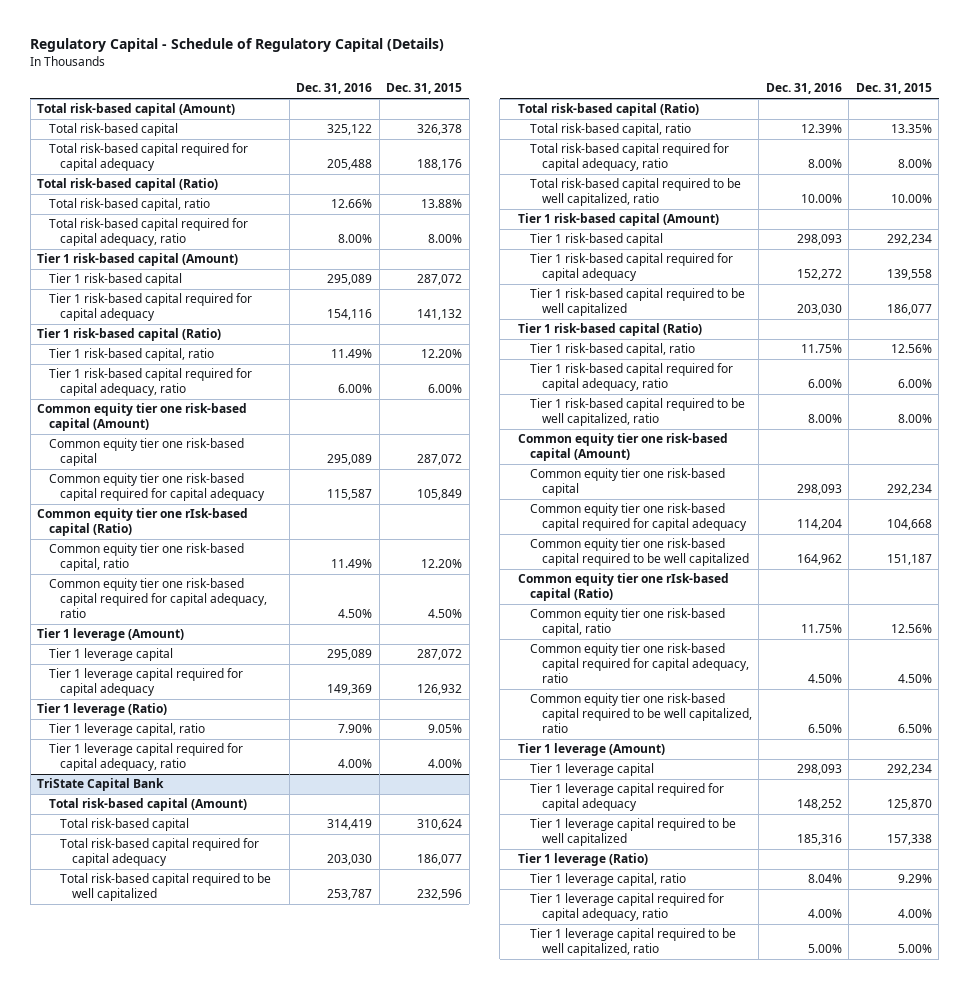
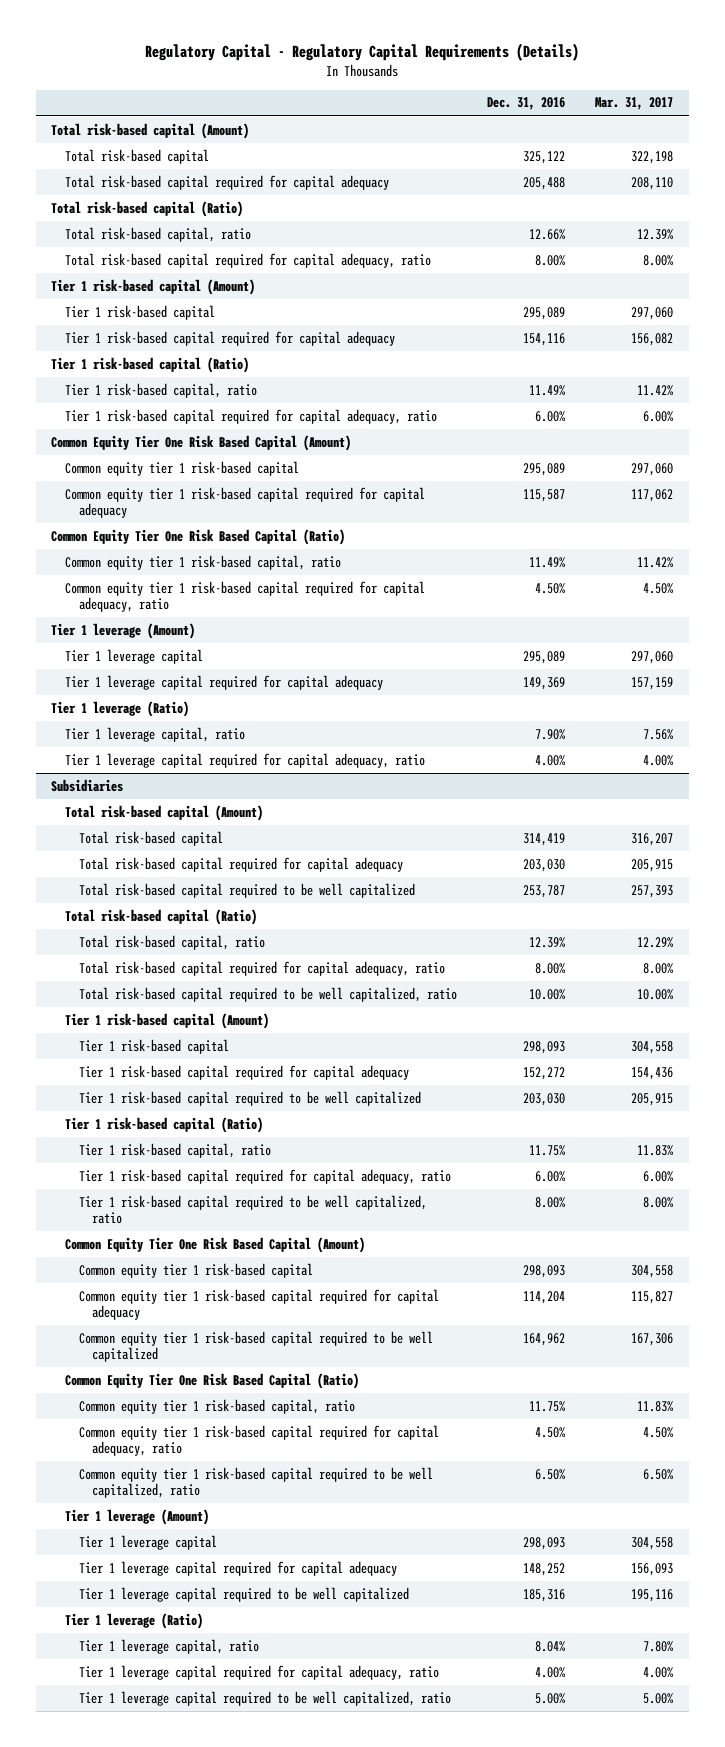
[30,38,445,53] Regulatory Capital - Schedule of Regulatory Capital (Details) -> [145,43,580,62] Regulatory Capital - Regulatory Capital Requirements (Details)
[386,83,463,95] Dec. 31, 2015 -> none
none -> [595,97,674,111] Mar. 31, 2017
[37,403,248,432] Common equity tier one risk-based capital (Amount) -> [51,434,352,451] Common Equity Tier One Risk Based Capital (Amount)
[48,438,244,467] Common equity tier one risk-based capital -> [64,460,299,476] Common equity tier 1 risk-based capital
[48,473,266,502] Common equity tier one risk-based capital required for capital adequacy -> [64,486,425,519] Common equity tier 1 risk-based capital required for capital adequacy
[37,508,249,537] Common equity tier one rIsk-based capital (Ratio) -> [51,528,346,545] Common Equity Tier One Risk Based Capital (Ratio)
[48,543,244,572] Common equity tier one risk-based capital, ratio -> [64,554,341,570] Common equity tier 1 risk-based capital, ratio
[48,578,268,619] Common equity tier one risk-based capital required for capital adequacy, ratio -> [64,580,425,613] Common equity tier 1 risk-based capital required for capital adequacy, ratio
[37,778,165,792] TriState Capital Bank -> [51,778,124,792] Subsidiaries
[518,433,729,462] Common equity tier one risk-based capital (Amount) -> [64,1236,365,1253] Common Equity Tier One Risk Based Capital (Amount)
[529,468,725,497] Common equity tier one risk-based capital -> [78,1262,313,1278] Common equity tier 1 risk-based capital
[529,503,747,532] Common equity tier one risk-based capital required for capital adequacy -> [78,1288,439,1321] Common equity tier 1 risk-based capital required for capital adequacy
[529,538,749,567] Common equity tier one risk-based capital required to be well capitalized -> [78,1330,433,1363] Common equity tier 1 risk-based capital required to be well capitalized
[518,573,730,602] Common equity tier one rIsk-based capital (Ratio) -> [64,1372,359,1389] Common Equity Tier One Risk Based Capital (Ratio)
[529,608,725,637] Common equity tier one risk-based capital, ratio -> [78,1398,355,1414] Common equity tier 1 risk-based capital, ratio
[529,643,749,684] Common equity tier one risk-based capital required for capital adequacy, ratio -> [78,1424,439,1457] Common equity tier 1 risk-based capital required for capital adequacy, ratio
[529,693,752,734] Common equity tier one risk-based capital required to be well capitalized, ratio -> [78,1466,433,1499] Common equity tier 1 risk-based capital required to be well capitalized, ratio

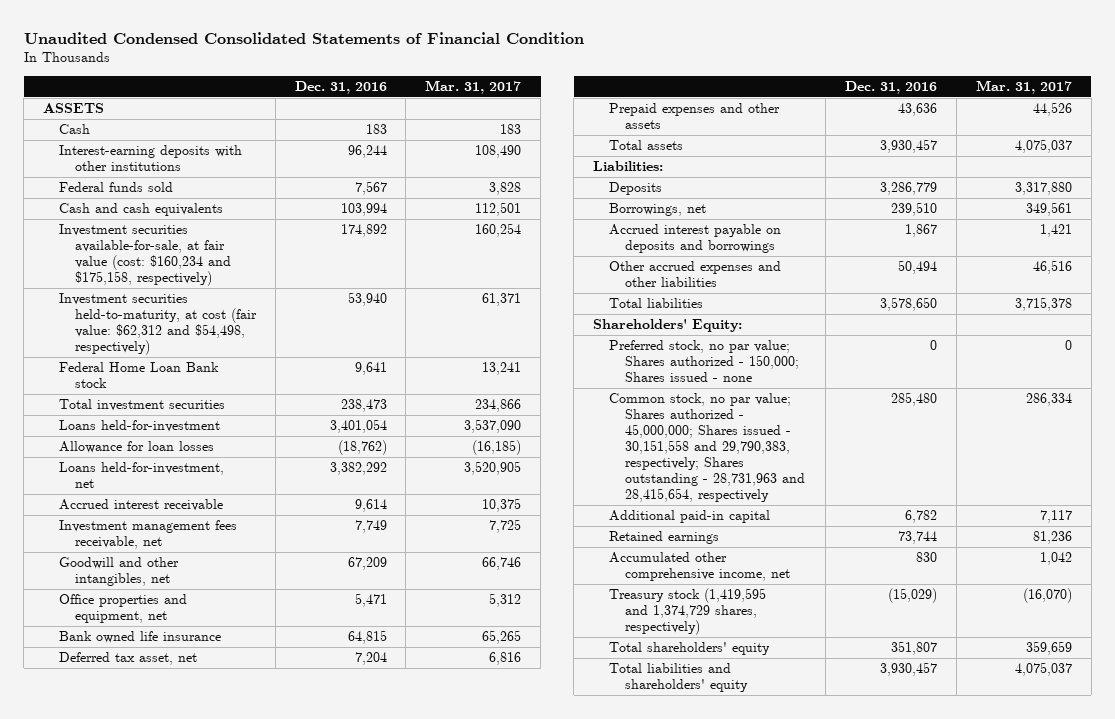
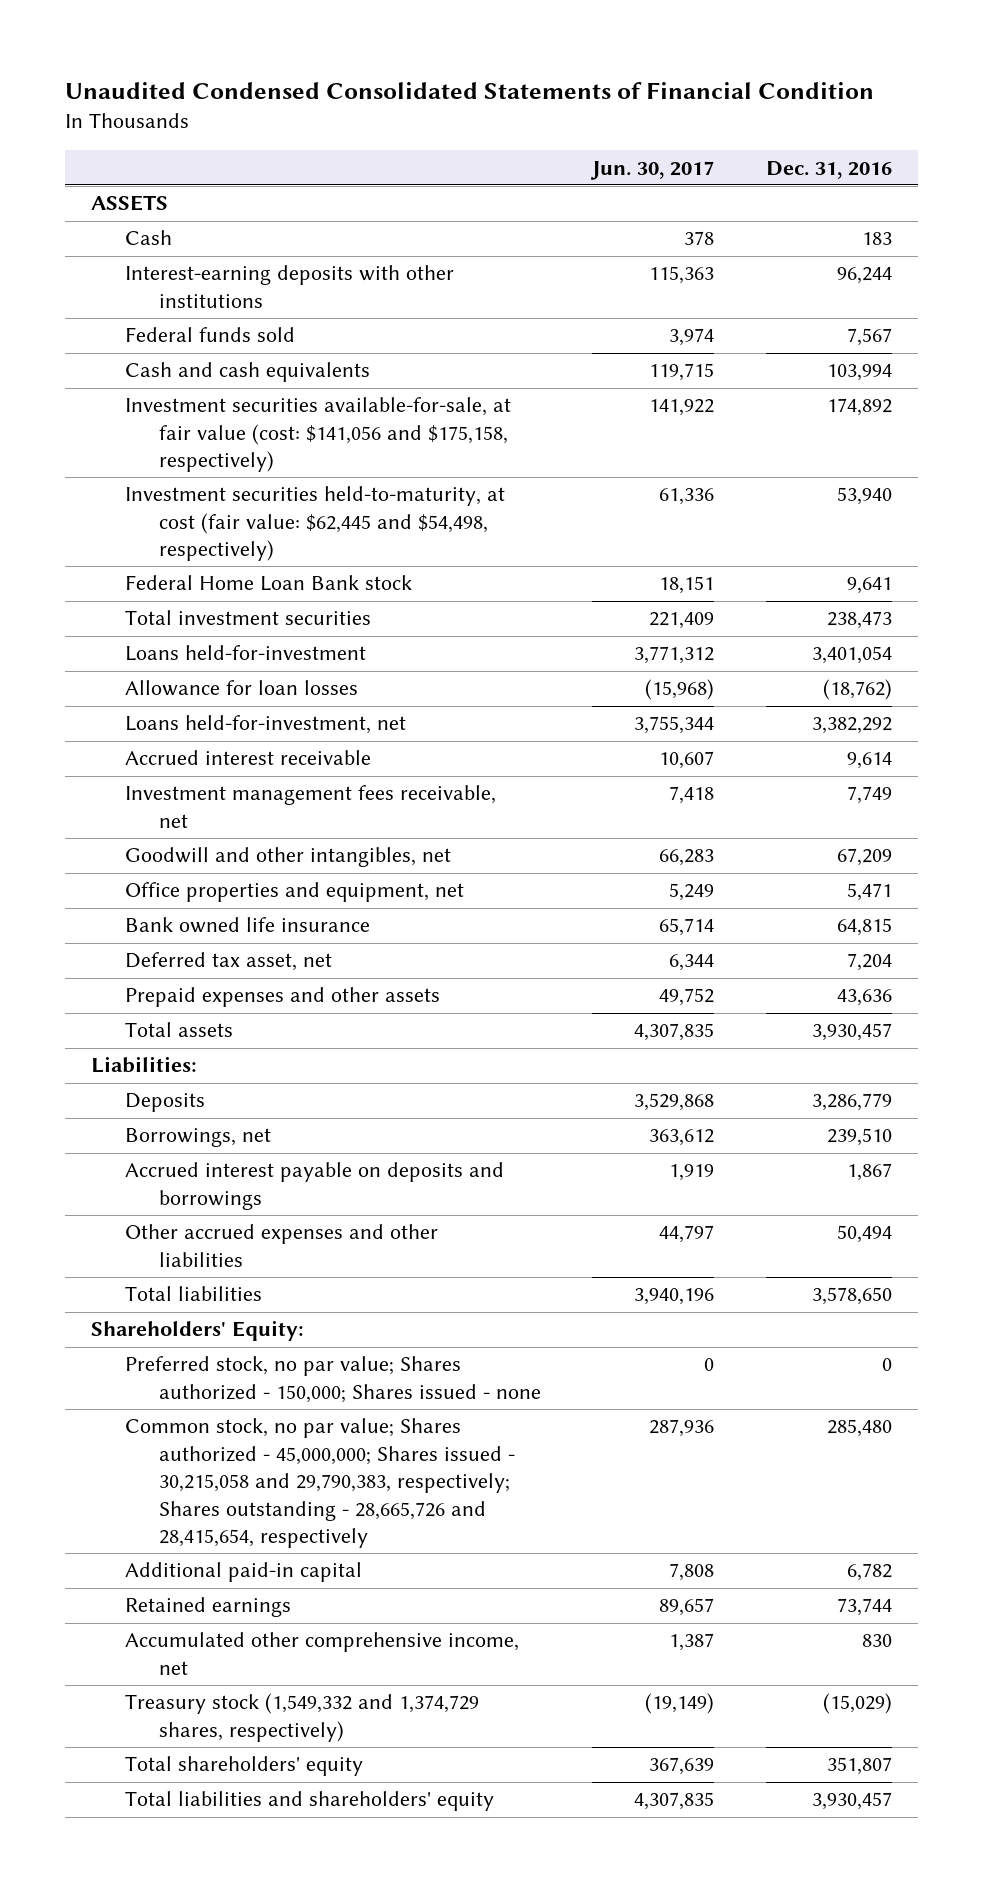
[425,79,522,94] Mar. 31, 2017 -> none
none -> [590,160,715,180] Jun. 30, 2017
[58,224,231,287] Investment securities available-for-sale, at fair value (cost: $160,234 and $175,158, respectively) -> [124,397,511,473] Investment securities available-for-sale, at fair value (cost: $141,056 and $175,158, respectively)
[58,293,257,356] Investment securities held-to-maturity, at cost (fair value: $62,312 and $54,498, respectively) -> [124,486,505,562] Investment securities held-to-maturity, at cost (fair value: $62,445 and $54,498, respectively)
[609,393,806,503] Common stock, no par value; Shares authorized - 45,000,000; Shares issued - 30,151,558 and 29,790,383, respectively; Shares outstanding - 28,731,963 and 28,415,654, respectively -> [124,1418,515,1549] Common stock, no par value; Shares authorized - 45,000,000; Shares issued - 30,215,058 and 29,790,383, respectively; Shares outstanding - 28,665,726 and 28,415,654, respectively
[609,588,767,636] Treasury stock (1,419,595 and 1,374,729 shares, respectively) -> [124,1693,479,1742] Treasury stock (1,549,332 and 1,374,729 shares, respectively)

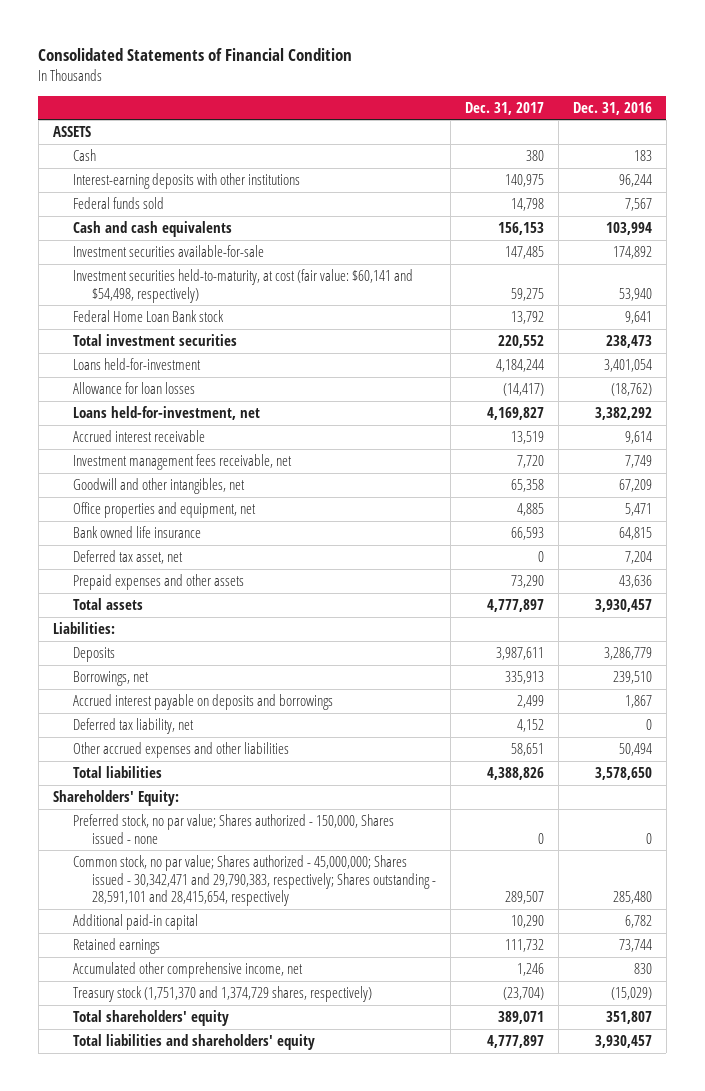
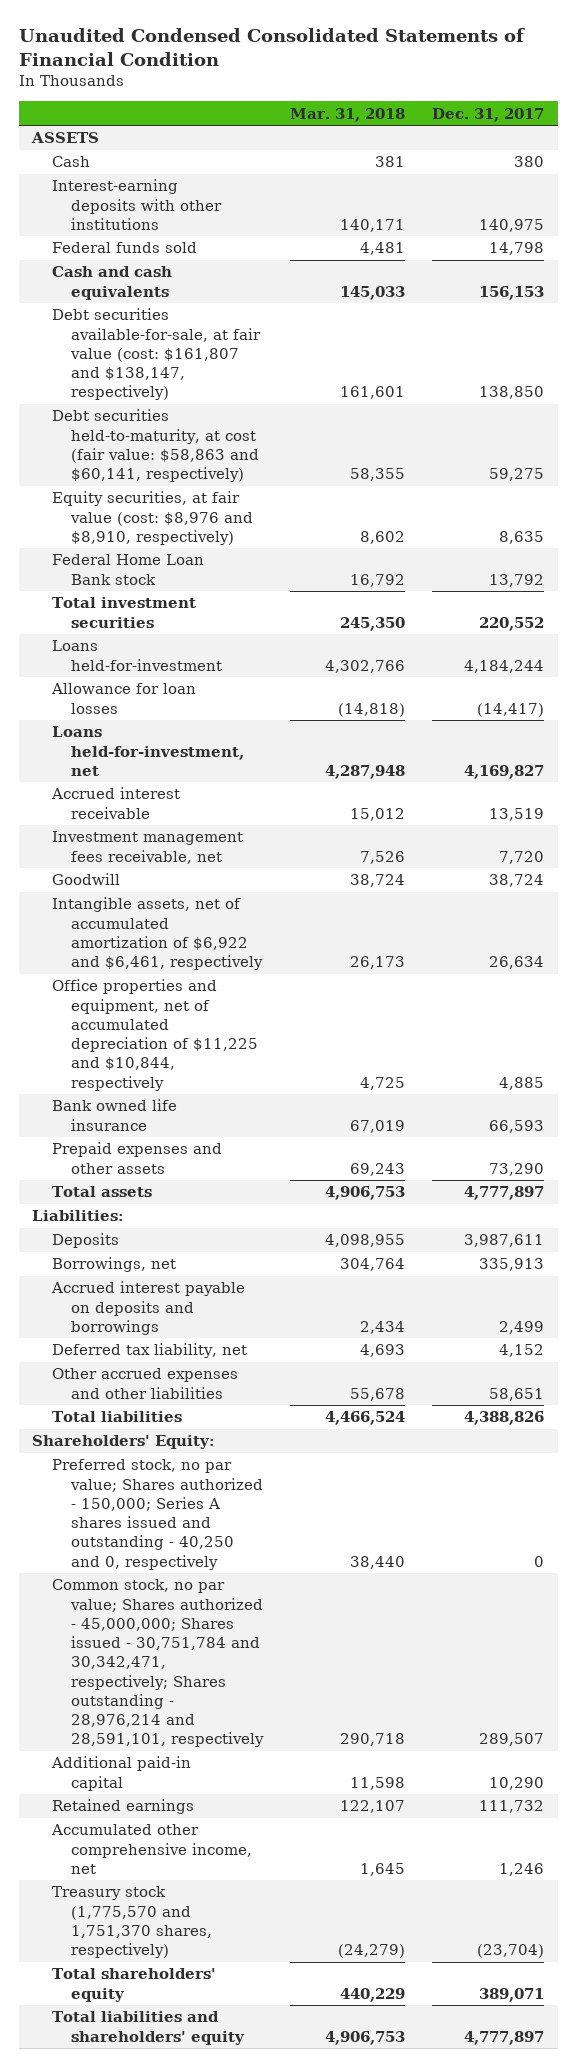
[38,48,353,62] Consolidated Statements of Financial Condition -> [18,28,525,66] Unaudited Condensed Consolidated Statements of Financial Condition
[572,101,652,115] Dec. 31, 2016 -> none
none -> [290,107,406,122] Mar. 31, 2018
[72,245,264,258] Investment securities available-for-sale -> none
none -> [51,308,261,401] Debt securities available-for-sale, at fair value (cost: $161,807 and $138,147, respectively)
[72,269,413,303] Investment securities held-to-maturity, at cost (fair value: $60,141 and $54,498, respectively) -> [51,409,259,483] Debt securities held-to-maturity, at cost (fair value: $58,863 and $60,141, respectively)
none -> [51,491,253,545] Equity securities, at fair value (cost: $8,976 and $8,910, respectively)
[72,478,245,495] Goodwill and other intangibles, net -> none
none -> [51,873,120,886] Goodwill
none -> [51,897,263,971] Intangible assets, net of accumulated amortization of $6,922 and $6,461, respectively
[72,502,256,519] Office properties and equipment, net -> [51,979,258,1091] Office properties and equipment, net of accumulated depreciation of $11,225 and $10,844, respectively
[72,550,183,565] Deferred tax asset, net -> none
[72,814,394,844] Preferred stock, no par value; Shares authorized - 150,000, Shares issued - none -> [51,1459,263,1570] Preferred stock, no par value; Shares authorized - 150,000; Series A shares issued and outstanding - 40,250 and 0, respectively
[72,855,437,906] Common stock, no par value; Shares authorized - 45,000,000; Shares issued - 30,342,471 and 29,790,383, respectively; Shares outstanding - 28,591,101 and 28,415,654, respectively -> [51,1579,264,1748] Common stock, no par value; Shares authorized - 45,000,000; Shares issued - 30,751,784 and 30,342,471, respectively; Shares outstanding - 28,976,214 and 28,591,101, respectively
[72,986,372,1003] Treasury stock (1,751,370 and 1,374,729 shares, respectively) -> [51,1886,212,1959] Treasury stock (1,775,570 and 1,751,370 shares, respectively)

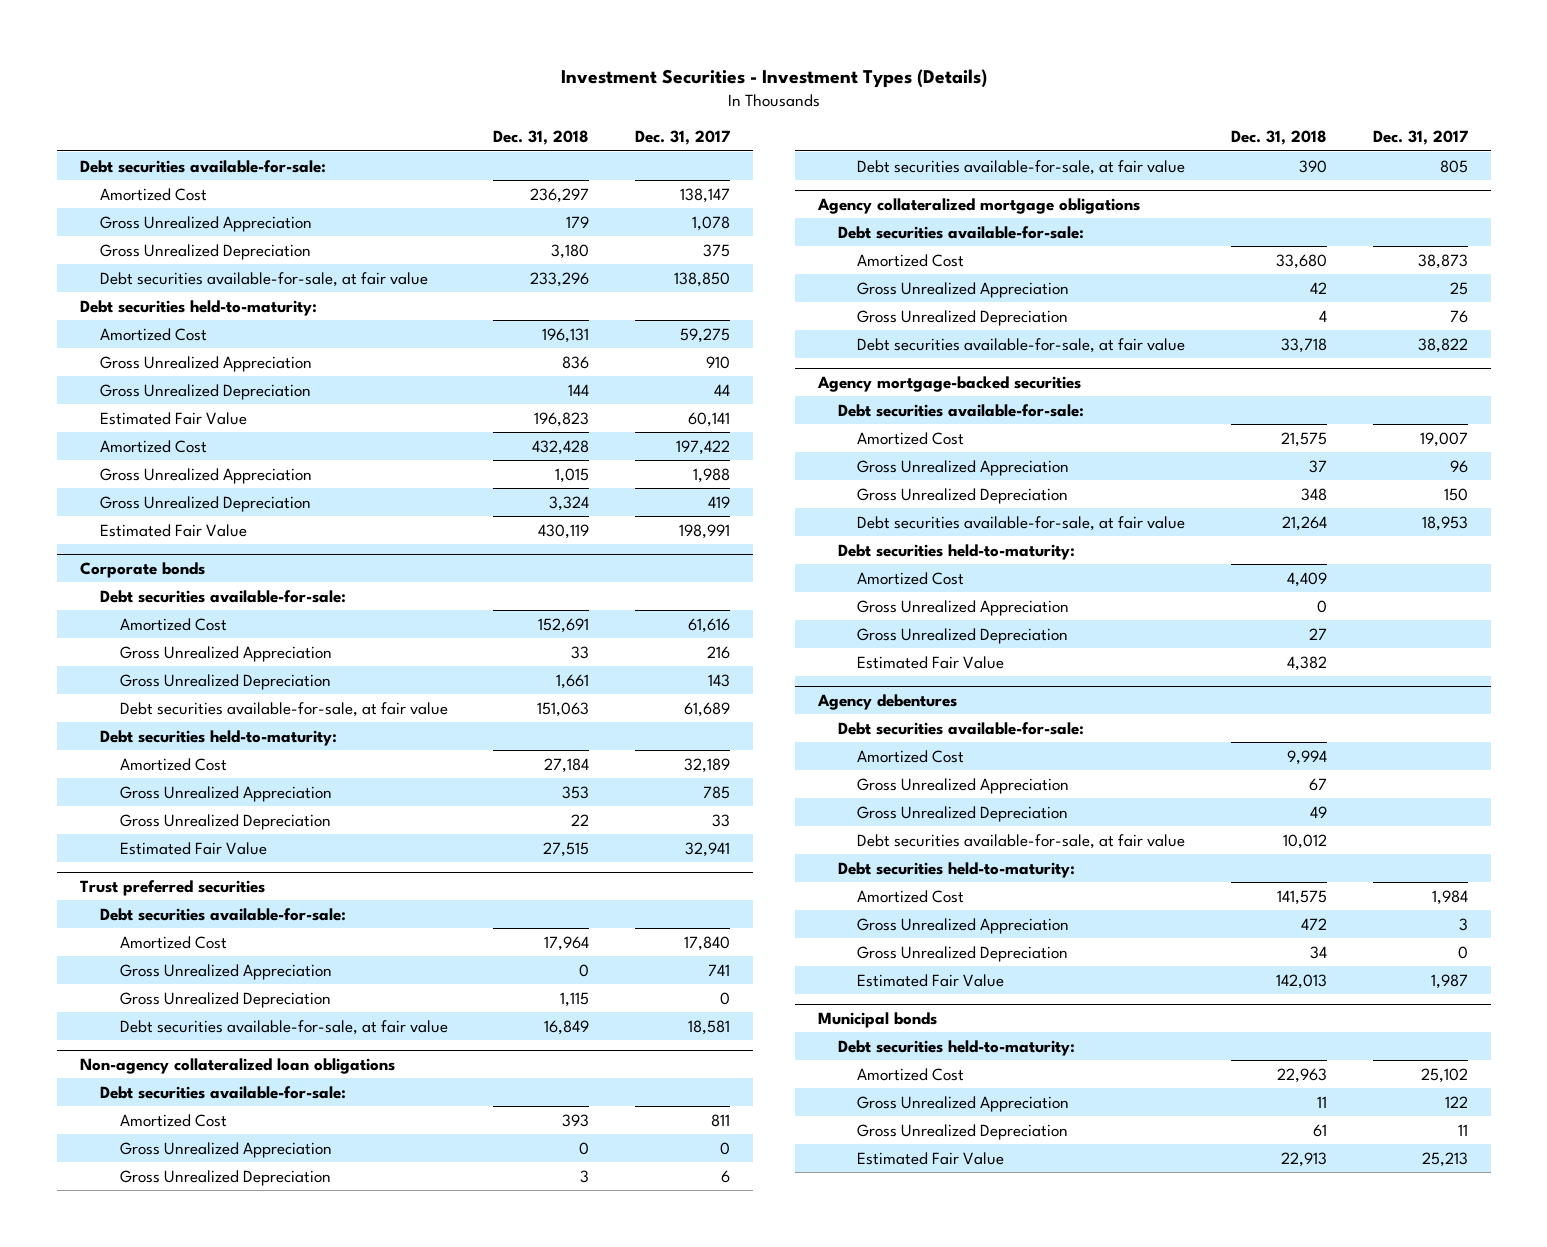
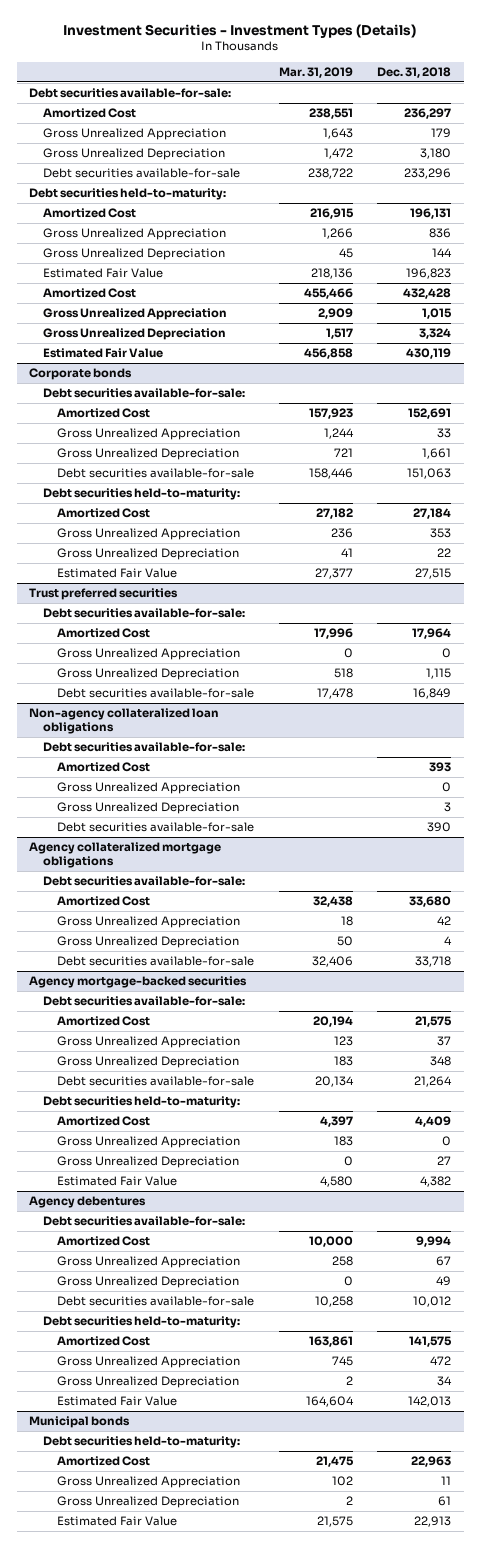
[634,130,730,146] Dec. 31, 2017 -> none
none -> [278,67,353,79] Mar. 31, 2019
[99,271,428,287] Debt securities available-for-sale, at fair value -> [42,168,240,179] Debt securities available-for-sale
[119,701,448,717] Debt securities available-for-sale, at fair value -> [56,468,254,479] Debt securities available-for-sale
[119,1019,448,1035] Debt securities available-for-sale, at fair value -> [56,688,254,699] Debt securities available-for-sale
[857,159,1186,175] Debt securities available-for-sale, at fair value -> [56,822,254,833] Debt securities available-for-sale
[857,337,1186,353] Debt securities available-for-sale, at fair value -> [56,956,254,967] Debt securities available-for-sale
[857,515,1186,531] Debt securities available-for-sale, at fair value -> [56,1076,254,1087] Debt securities available-for-sale
[857,833,1186,849] Debt securities available-for-sale, at fair value -> [56,1296,254,1307] Debt securities available-for-sale

